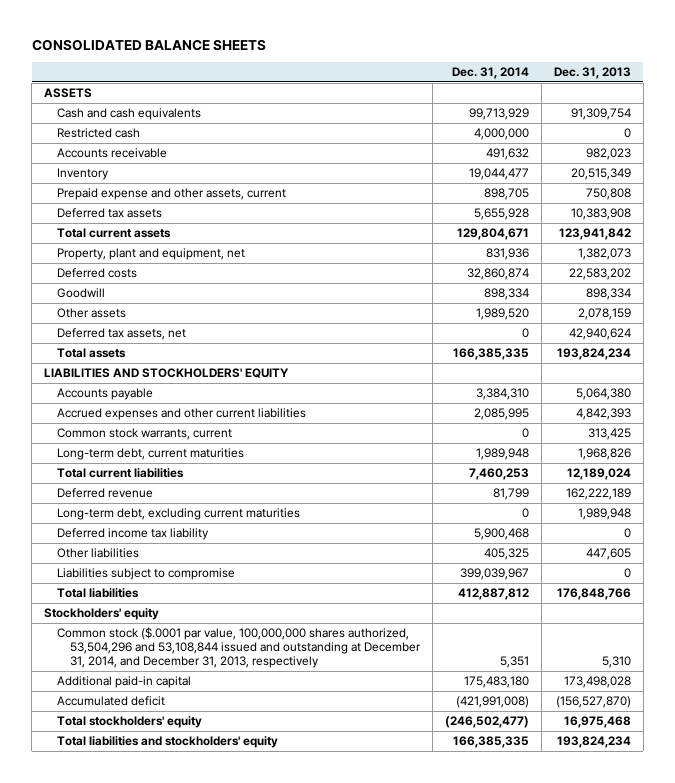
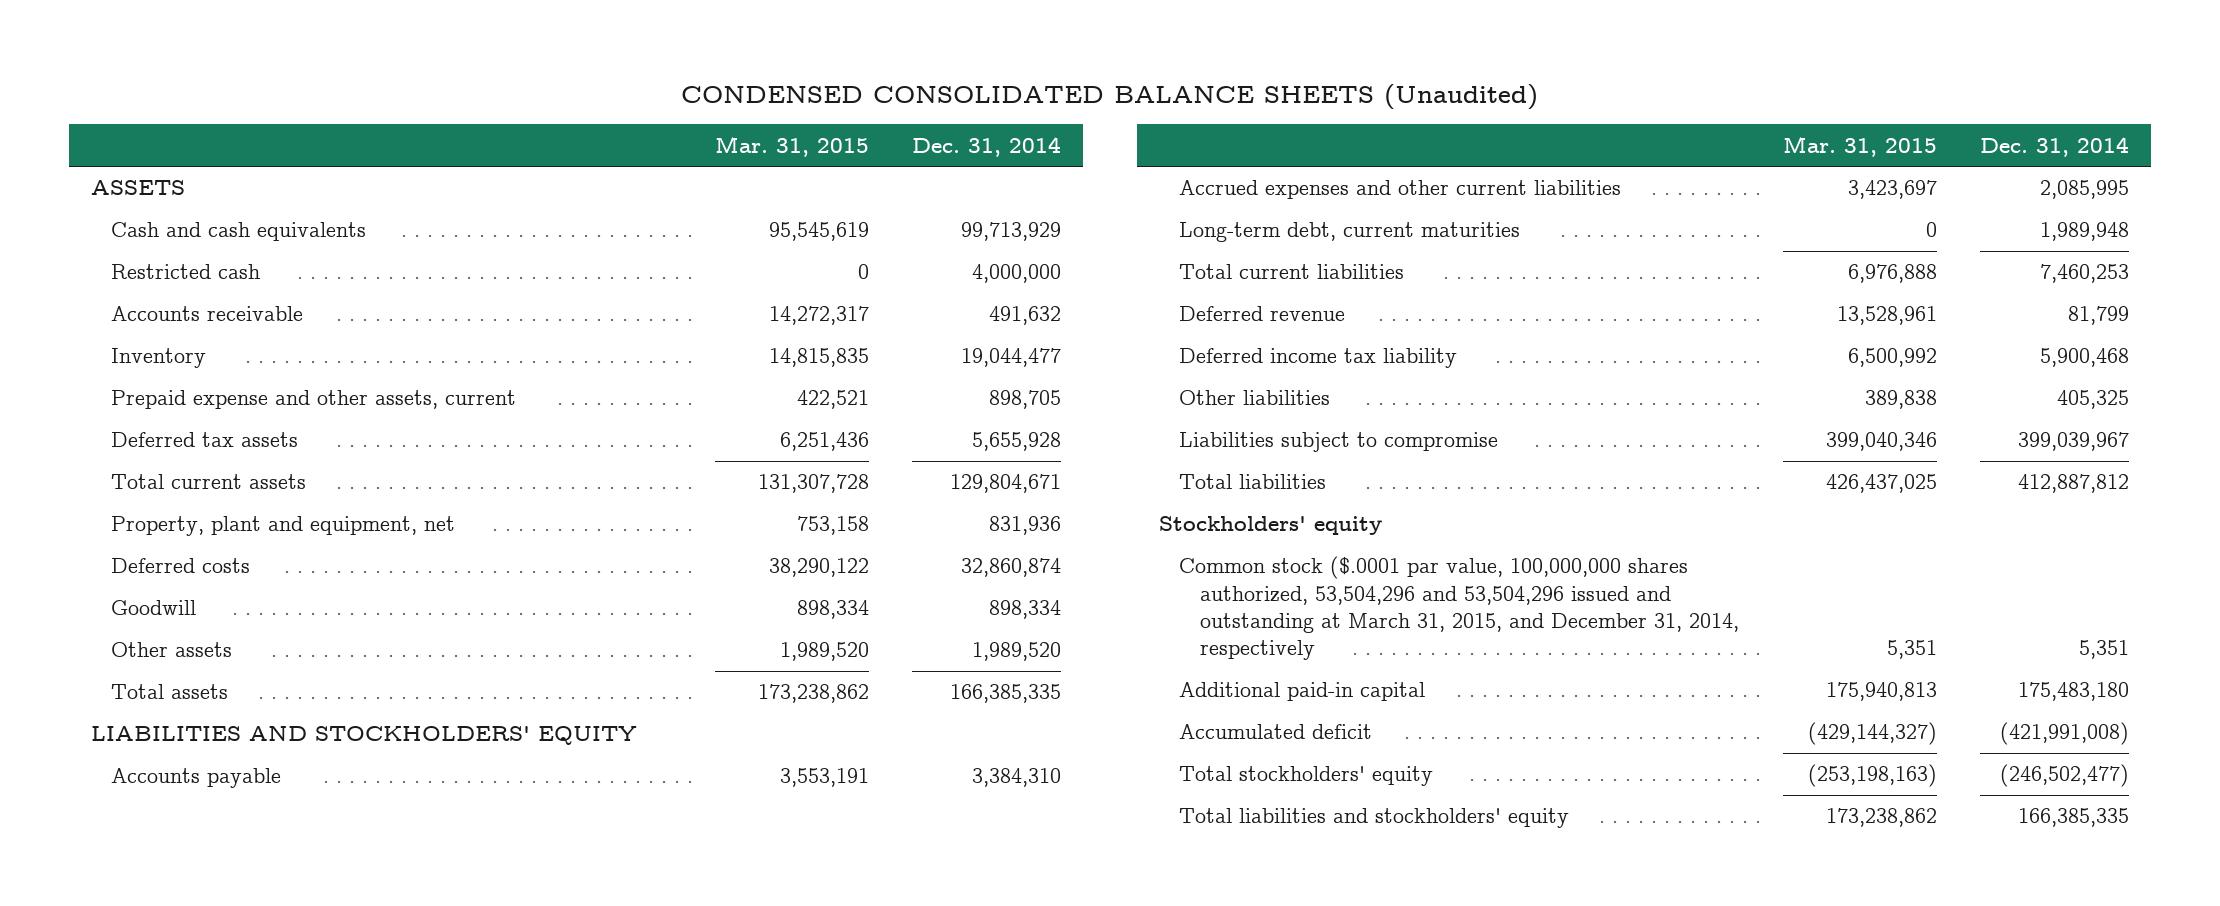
[31,39,266,52] CONSOLIDATED BALANCE SHEETS -> [681,83,1539,110] CONDENSED CONSOLIDATED BALANCE SHEETS (Unaudited)
[553,67,631,80] Dec. 31, 2013 -> none
none -> [714,135,869,157] Mar. 31, 2015
[57,328,187,341] Deferred tax assets, net -> none
[57,428,233,441] Common stock warrants, current -> none
[57,508,301,521] Long-term debt, excluding current maturities -> none
[57,627,421,668] Common stock ($.0001 par value, 100,000,000 shares authorized, 53,504,296 and 53,108,844 issued and outstanding at December 31, 2014, and December 31, 2013, respectively -> [1179,556,1739,660] Common stock ($.0001 par value, 100,000,000 shares authorized, 53,504,296 and 53,504,296 issued and outstanding at March 31, 2015, and December 31, 2014, respectively

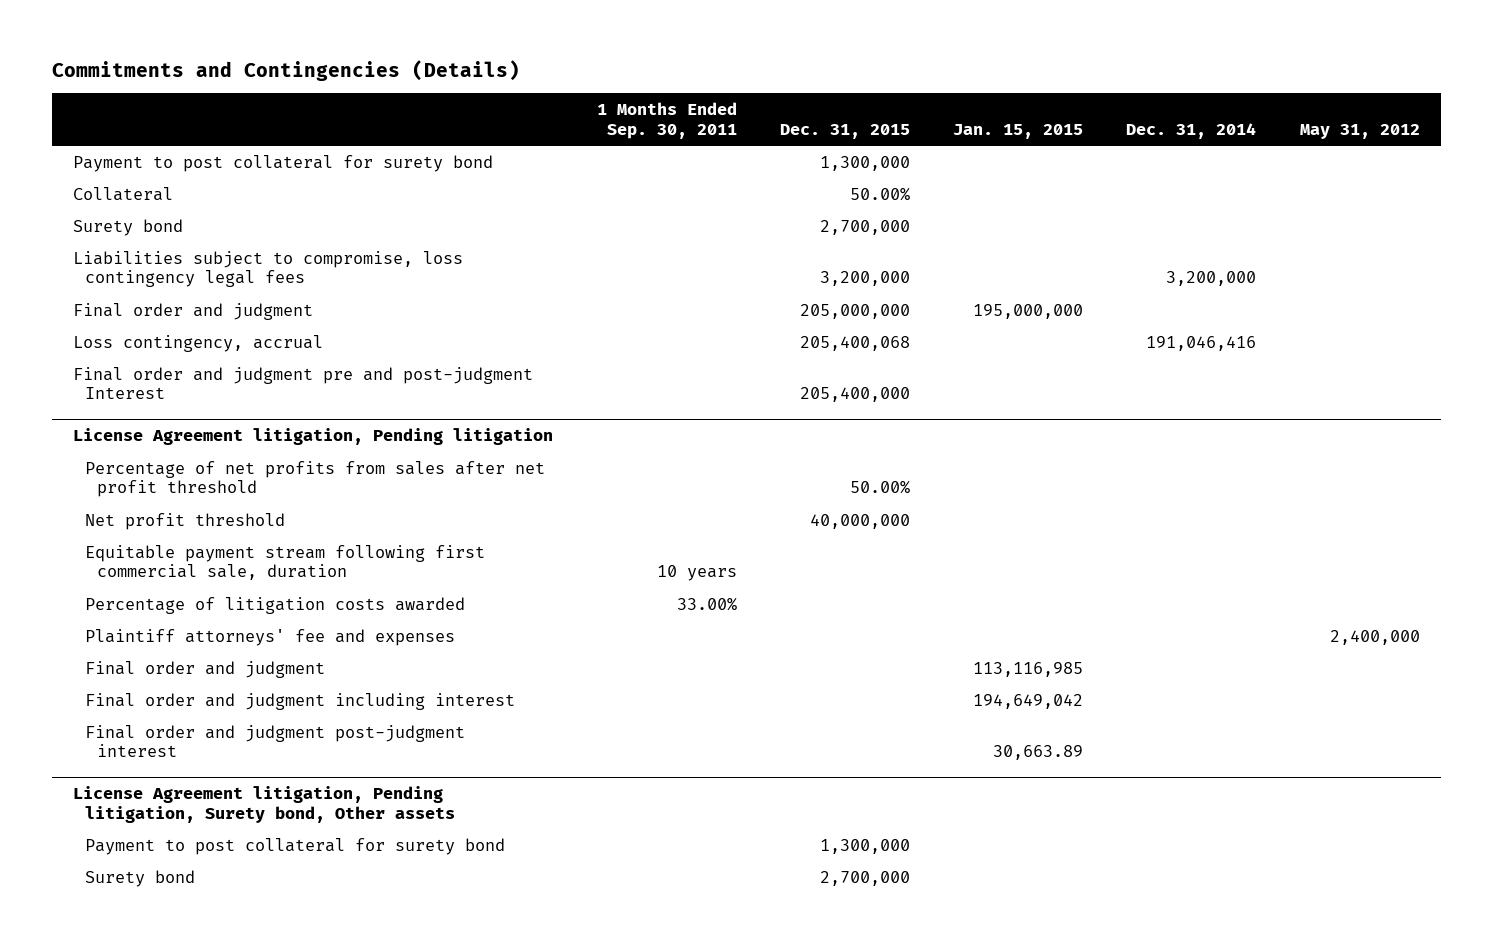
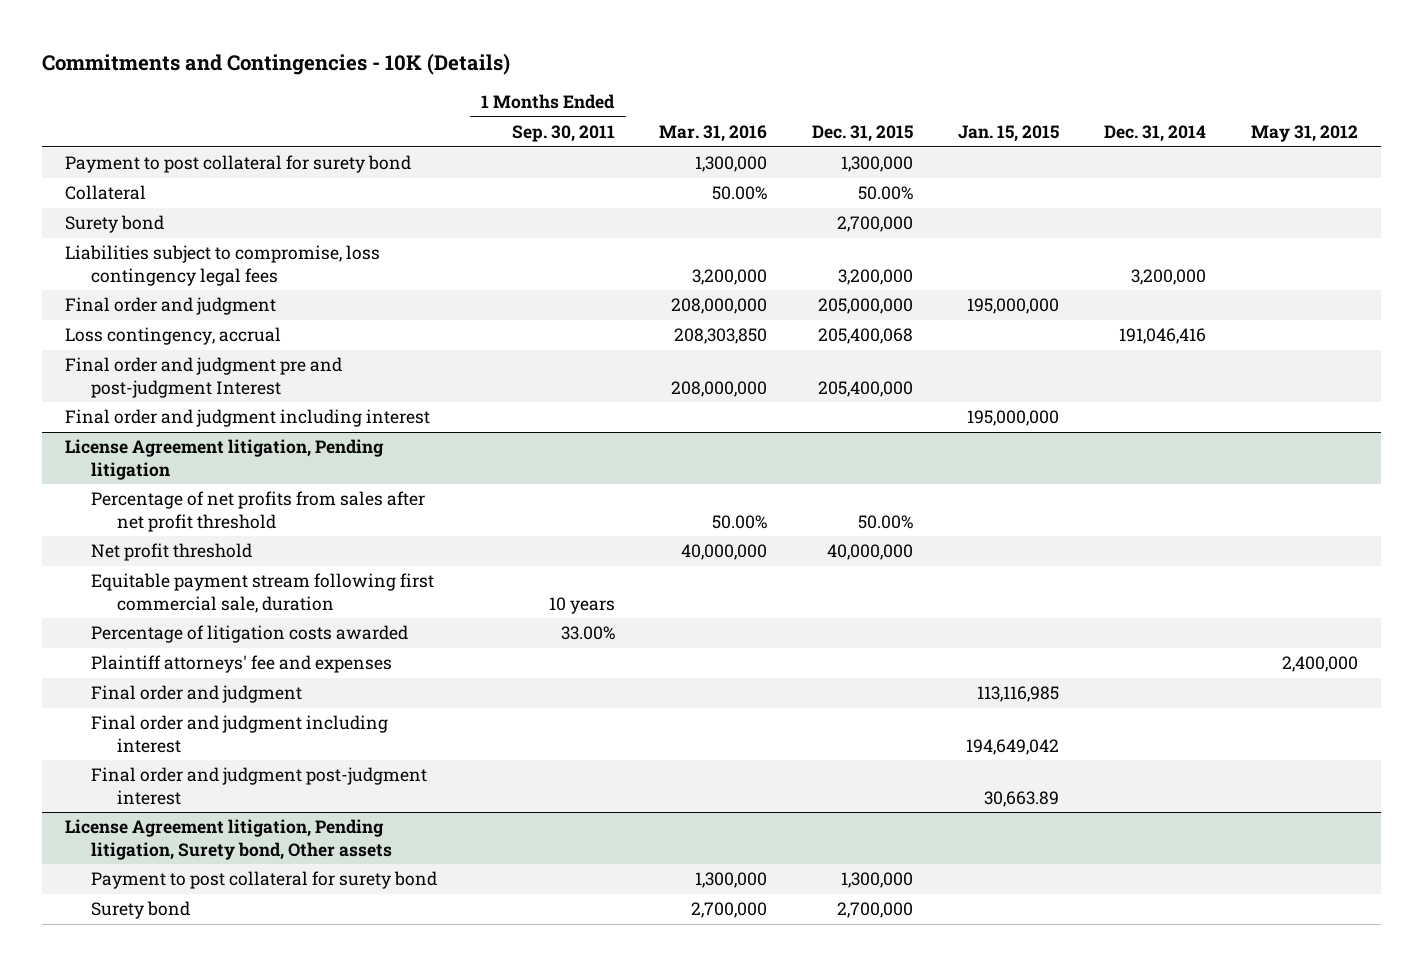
[51,60,520,82] Commitments and Contingencies (Details) -> [42,52,511,75] Commitments and Contingencies - 10K (Details)
none -> [659,125,768,143] Mar. 31, 2016
none -> [64,409,430,428] Final order and judgment including interest

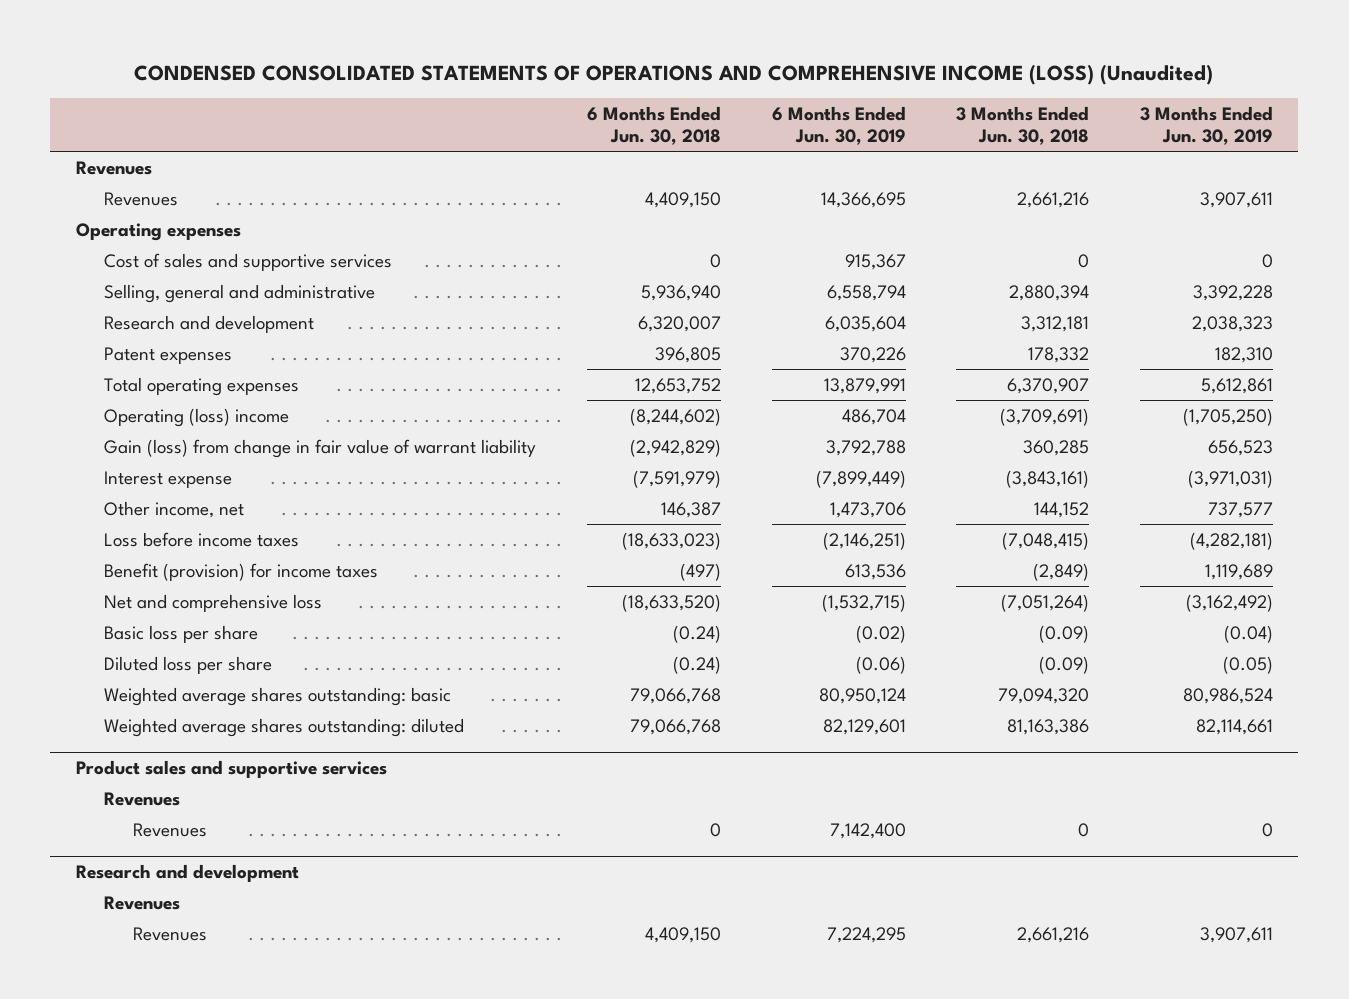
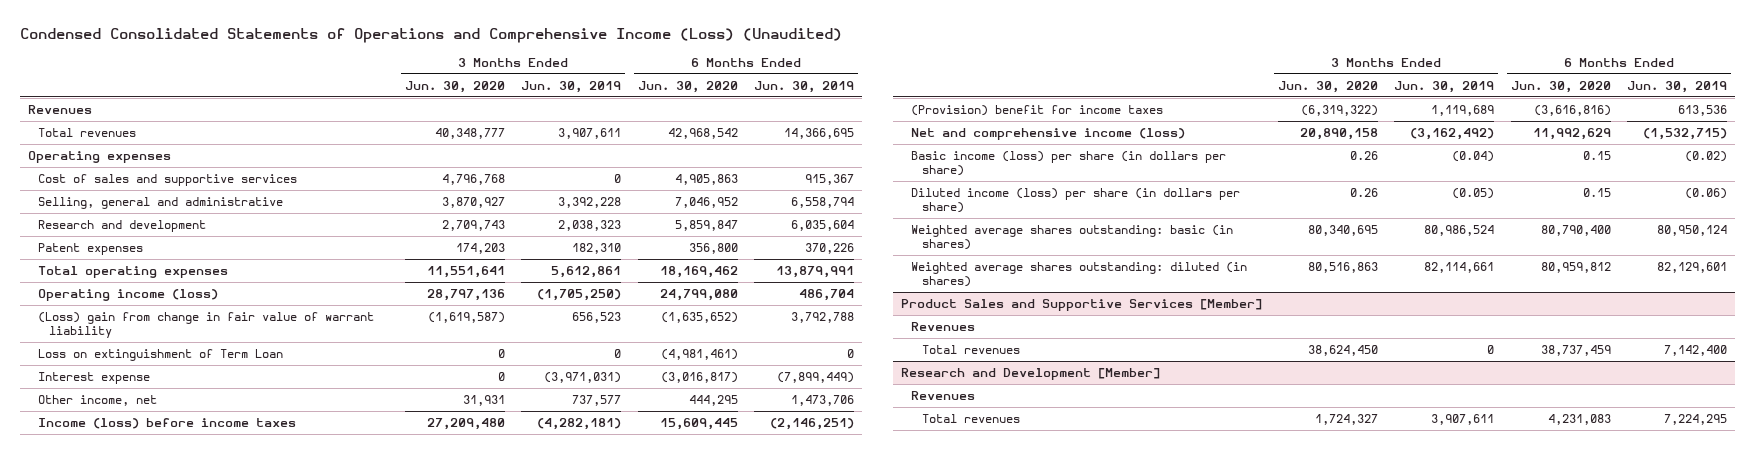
[134,63,1214,85] CONDENSED CONSOLIDATED STATEMENTS OF OPERATIONS AND COMPREHENSIVE INCOME (LOSS) (Unaudited) -> [19,27,842,43] Condensed Consolidated Statements of Operations and Comprehensive Income (Loss) (Unaudited)
[587,105,722,146] 6 Months Ended Jun. 30, 2018 -> none
[956,105,1090,146] 3 Months Ended Jun. 30, 2018 -> none
none -> [405,80,506,93] Jun. 30, 2020
none -> [637,80,738,93] Jun. 30, 2020
[104,191,179,206] Revenues -> [38,128,137,138] Total revenues
[104,407,290,427] Operating (loss) income -> [38,289,219,302] Operating income (loss)
[104,438,537,458] Gain (loss) from change in fair value of warrant liability -> [38,312,375,339] (Loss) gain from change in fair value of warrant liability
none -> [38,349,284,362] Loss on extinguishment of Term Loan
[104,531,300,547] Loss before income taxes -> [38,418,297,430] Income (loss) before income taxes
[104,562,379,581] Benefit (provision) for income taxes -> [911,105,1164,117] (Provision) benefit for income taxes
[104,593,323,612] Net and comprehensive loss -> [911,128,1186,141] Net and comprehensive income (loss)
[104,624,259,643] Basic loss per share -> [911,151,1227,177] Basic income (loss) per share (in dollars per share)
[104,655,273,674] Diluted loss per share -> [911,188,1241,214] Diluted income (loss) per share (in dollars per share)
[104,686,452,706] Weighted average shares outstanding: basic -> [911,225,1234,251] Weighted average shares outstanding: basic (in shares)
[104,717,465,737] Weighted average shares outstanding: diluted -> [911,262,1248,288] Weighted average shares outstanding: diluted (in shares)
[75,759,387,778] Product sales and supportive services -> [900,299,1262,312] Product Sales and Supportive Services [Member]
[133,822,208,837] Revenues -> [921,345,1020,355] Total revenues
[75,863,299,882] Research and development -> [900,368,1160,381] Research and Development [Member]
[133,926,208,941] Revenues -> [921,414,1020,424] Total revenues

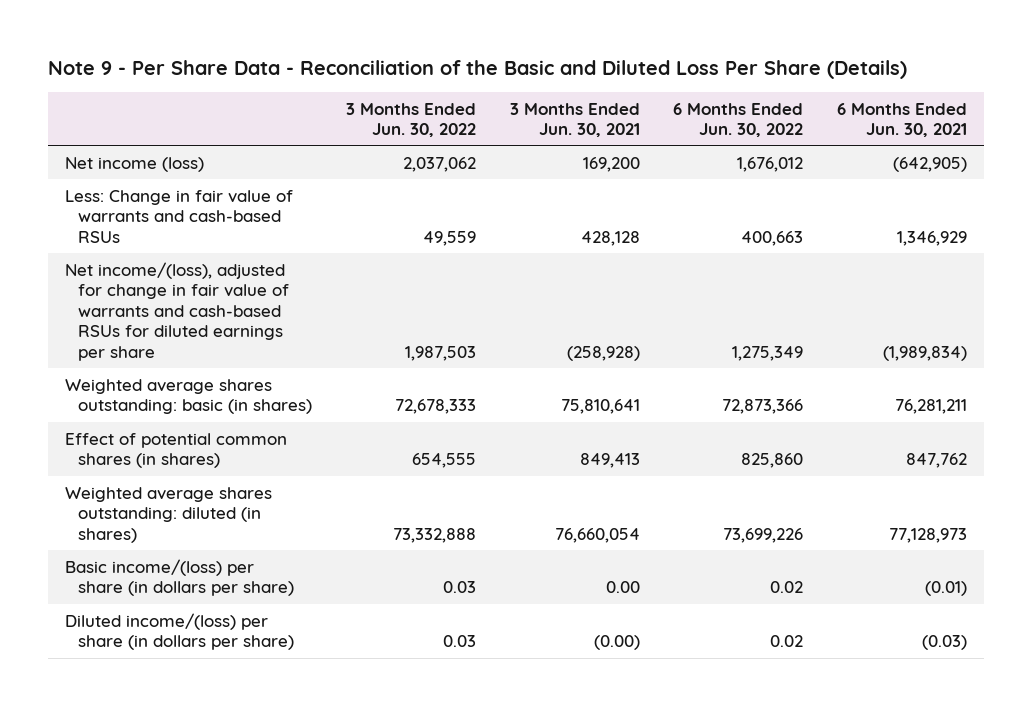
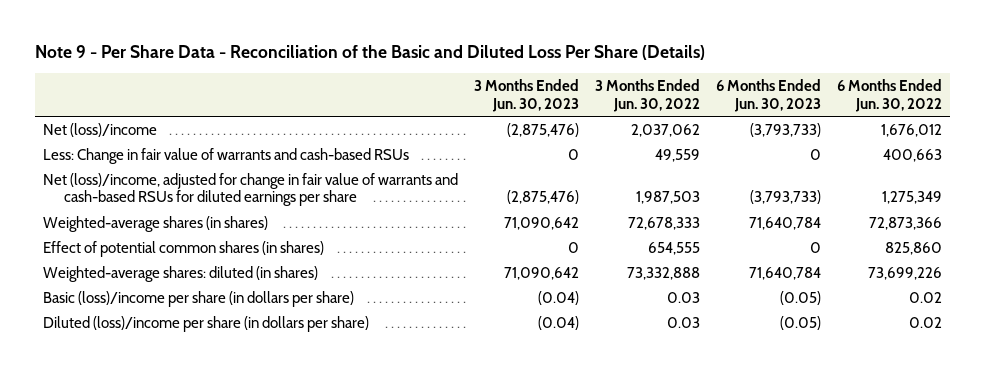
[509,102,640,137] 3 Months Ended Jun. 30, 2021 -> none
[836,102,967,137] 6 Months Ended Jun. 30, 2021 -> none
none -> [473,79,579,112] 3 Months Ended Jun. 30, 2023
none -> [716,79,822,112] 6 Months Ended Jun. 30, 2023
[64,156,204,172] Net income (loss) -> [42,122,157,137] Net (loss)/income
[64,261,290,361] Net income/(loss), adjusted for change in fair value of warrants and cash-based RSUs for diluted earnings per share -> [42,172,458,207] Net (loss)/income, adjusted for change in fair value of warrants and cash-based RSUs for diluted earnings per share
[64,378,313,415] Weighted average shares outstanding: basic (in shares) -> [42,215,268,232] Weighted-average shares (in shares)
[64,486,272,543] Weighted average shares outstanding: diluted (in shares) -> [42,265,318,282] Weighted-average shares: diluted (in shares)
[64,558,295,597] Basic income/(loss) per share (in dollars per share) -> [42,290,354,307] Basic (loss)/income per share (in dollars per share)
[64,612,295,651] Diluted income/(loss) per share (in dollars per share) -> [42,315,369,332] Diluted (loss)/income per share (in dollars per share)

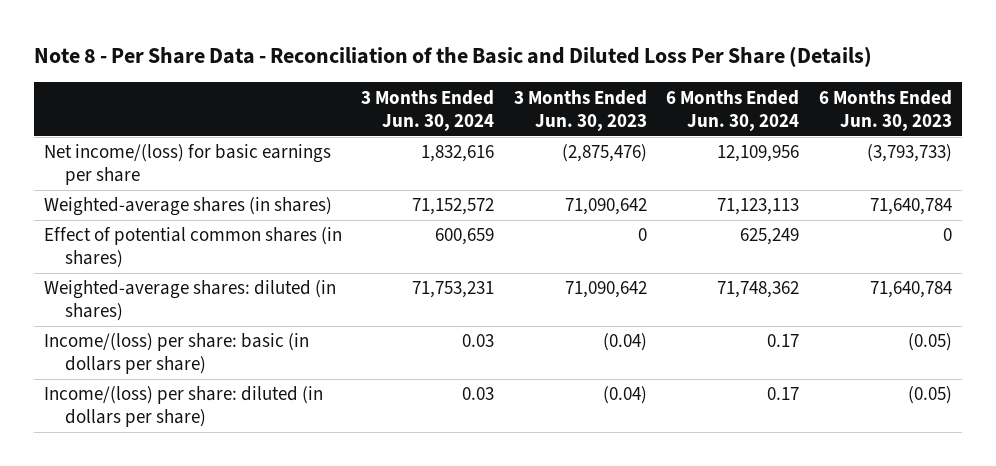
[34,45,705,61] Note 9 - Per Share Data - Reconciliation of the Basic and Diluted Loss Per Share (Details) -> [33,46,872,68] Note 8 - Per Share Data - Reconciliation of the Basic and Diluted Loss Per Share (Details)
[595,79,701,112] 3 Months Ended Jun. 30, 2022 -> none
[837,79,943,112] 6 Months Ended Jun. 30, 2022 -> none
none -> [361,89,495,131] 3 Months Ended Jun. 30, 2024
none -> [666,89,800,131] 6 Months Ended Jun. 30, 2024
[42,147,409,164] Less: Change in fair value of warrants and cash-based RSUs -> none
[42,172,458,207] Net (loss)/income, adjusted for change in fair value of warrants and cash-based RSUs for diluted earnings per share -> none
[42,122,157,137] Net (loss)/income -> [43,144,331,186] Net income/(loss) for basic earnings per share
[42,290,354,307] Basic (loss)/income per share (in dollars per share) -> [43,333,309,375] Income/(loss) per share: basic (in dollars per share)
[42,315,369,332] Diluted (loss)/income per share (in dollars per share) -> [43,386,323,428] Income/(loss) per share: diluted (in dollars per share)

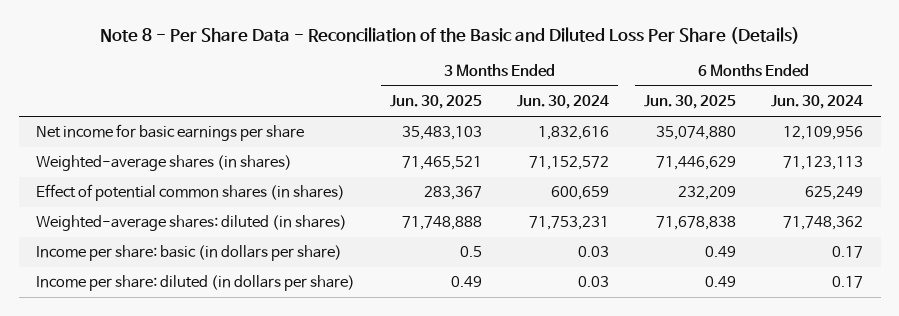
[513,89,647,131] 3 Months Ended Jun. 30, 2023 -> none
[819,89,953,131] 6 Months Ended Jun. 30, 2023 -> none
none -> [390,95,483,110] Jun. 30, 2025
none -> [644,95,737,110] Jun. 30, 2025
[43,144,331,186] Net income/(loss) for basic earnings per share -> [36,124,305,142] Net income for basic earnings per share
[43,333,309,375] Income/(loss) per share: basic (in dollars per share) -> [36,245,343,262] Income per share: basic (in dollars per share)
[43,386,323,428] Income/(loss) per share: diluted (in dollars per share) -> [36,275,356,292] Income per share: diluted (in dollars per share)

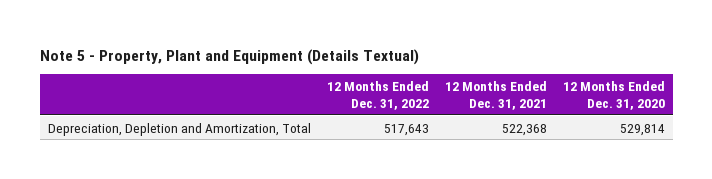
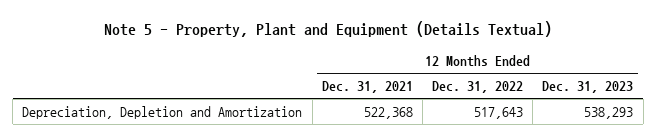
[562,80,665,110] 12 Months Ended Dec. 31, 2020 -> none
none -> [542,81,634,94] Dec. 31, 2023
[47,122,311,136] Depreciation, Depletion and Amortization, Total -> [22,105,303,119] Depreciation, Depletion and Amortization

